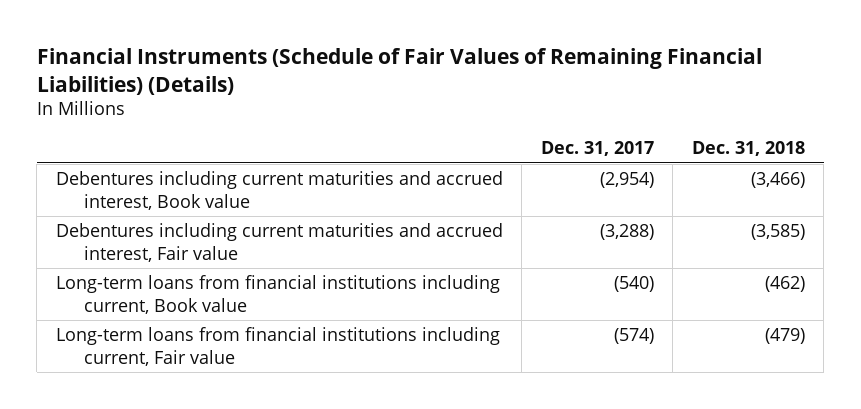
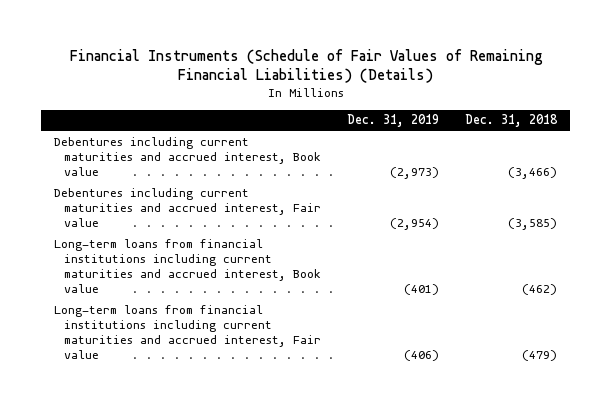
[540,141,654,157] Dec. 31, 2017 -> none
none -> [347,114,440,128] Dec. 31, 2019
[55,275,500,314] Long-term loans from financial institutions including current, Book value -> [54,238,322,293] Long-term loans from financial institutions including current maturities and accrued interest, Book value
[55,327,500,366] Long-term loans from financial institutions including current, Fair value -> [54,304,322,359] Long-term loans from financial institutions including current maturities and accrued interest, Fair value

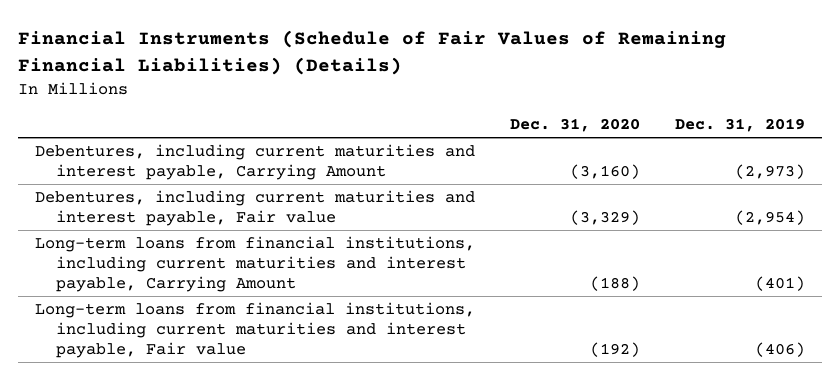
[465,114,559,128] Dec. 31, 2018 -> none
none -> [510,117,641,132] Dec. 31, 2020
[54,136,322,176] Debentures including current maturities and accrued interest, Book value -> [35,144,476,181] Debentures, including current maturities and interest payable, Carrying Amount
[54,187,322,227] Debentures including current maturities and accrued interest, Fair value -> [35,190,476,227] Debentures, including current maturities and interest payable, Fair value
[54,238,322,293] Long-term loans from financial institutions including current maturities and accrued interest, Book value -> [35,236,476,293] Long-term loans from financial institutions, including current maturities and interest payable, Carrying Amount
[54,304,322,359] Long-term loans from financial institutions including current maturities and accrued interest, Fair value -> [35,302,476,359] Long-term loans from financial institutions, including current maturities and interest payable, Fair value

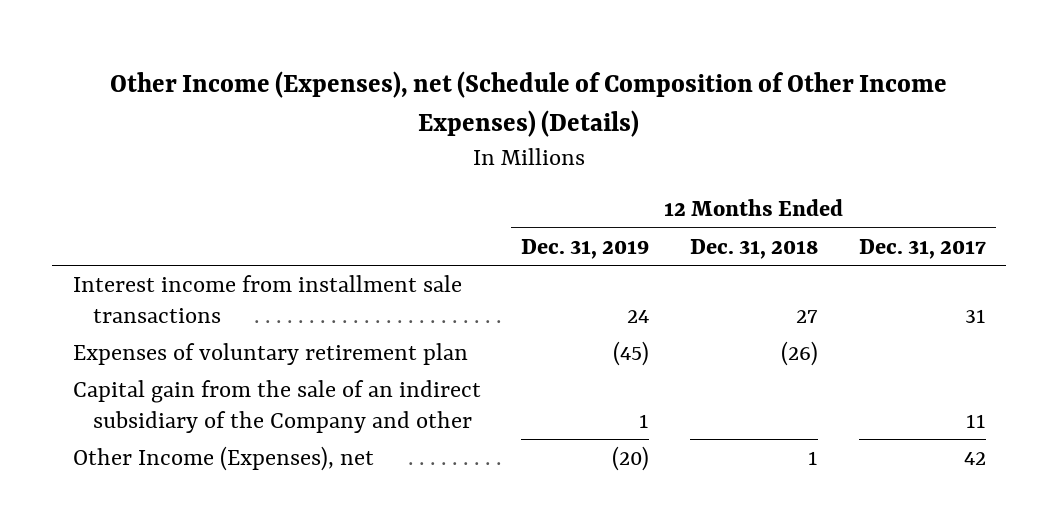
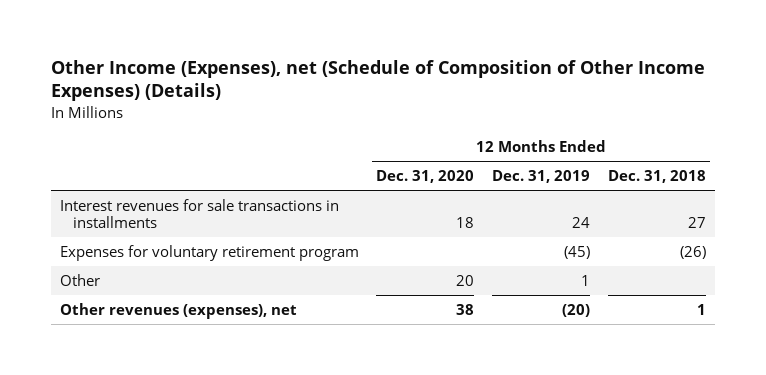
[858,238,986,259] Dec. 31, 2017 -> none
none -> [376,170,475,184] Dec. 31, 2020
[72,274,462,323] Interest income from installment sale transactions -> [59,198,339,228] Interest revenues for sale transactions in installments
[72,342,468,365] Expenses of voluntary retirement plan -> [59,244,359,261] Expenses for voluntary retirement program
[72,379,481,433] Capital gain from the sale of an indirect subsidiary of the Company and other -> [59,273,100,286] Other
[72,445,374,471] Other Income (Expenses), net -> [59,302,297,319] Other revenues (expenses), net

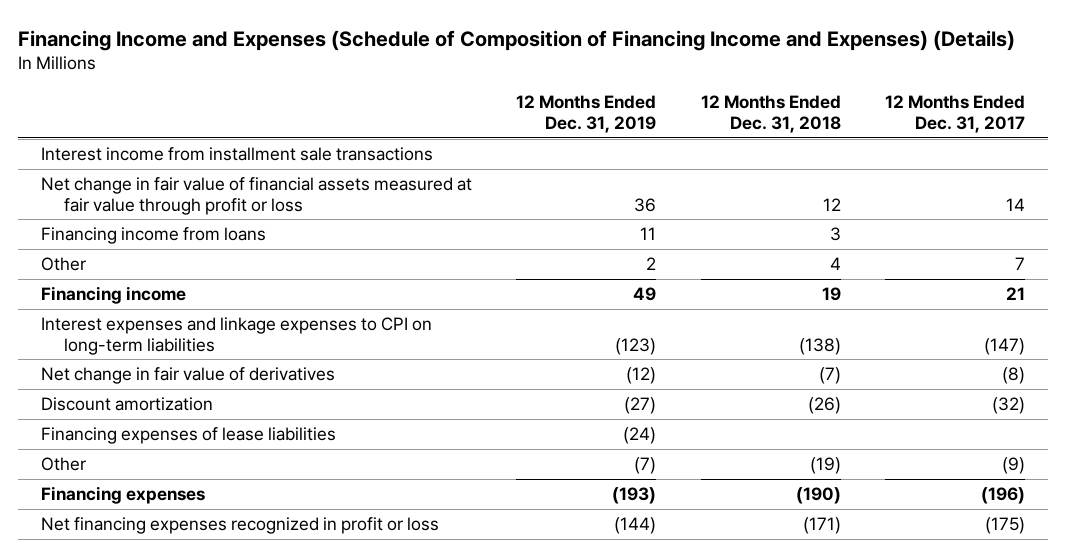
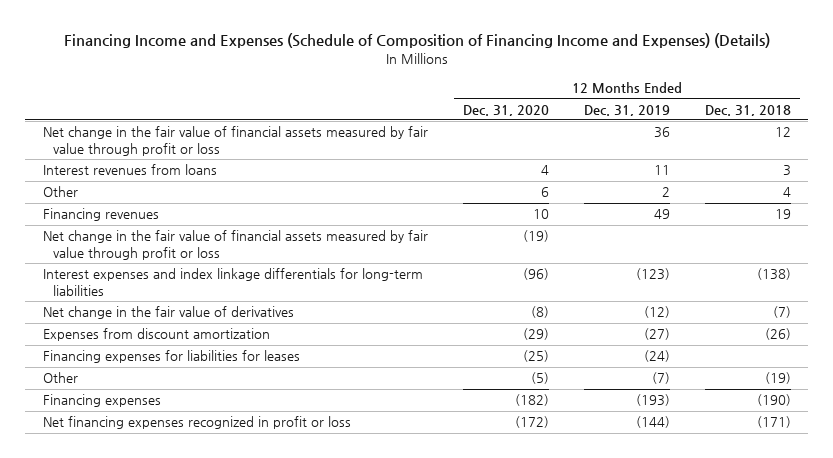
[885,95,1026,133] 12 Months Ended Dec. 31, 2017 -> none
none -> [462,104,549,116] Dec. 31, 2020
[40,147,433,162] Interest income from installment sale transactions -> none
[40,177,472,215] Net change in fair value of financial assets measured at fair value through profit or loss -> [42,126,428,156] Net change in the fair value of financial assets measured by fair value through profit or loss
[40,227,266,245] Financing income from loans -> [42,164,217,176] Interest revenues from loans
[40,286,186,305] Financing income -> [42,208,159,222] Financing revenues
none -> [42,230,428,260] Net change in the fair value of financial assets measured by fair value through profit or loss
[40,317,432,355] Interest expenses and linkage expenses to CPI on long-term liabilities -> [42,268,423,296] Interest expenses and index linkage differentials for long-term liabilities
[40,367,335,385] Net change in fair value of derivatives -> [42,306,294,320] Net change in the fair value of derivatives
[40,397,213,412] Discount amortization -> [42,328,270,342] Expenses from discount amortization
[40,427,336,445] Financing expenses of lease liabilities -> [42,350,300,364] Financing expenses for liabilities for leases

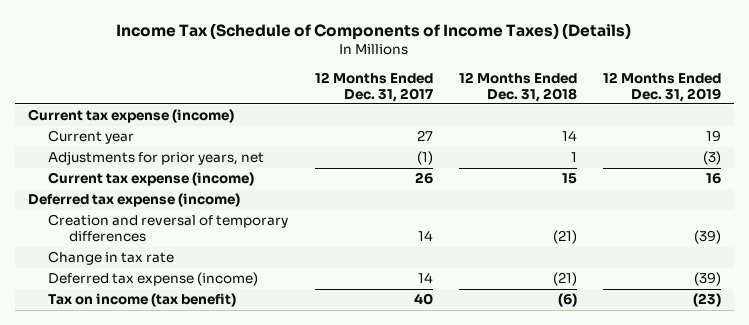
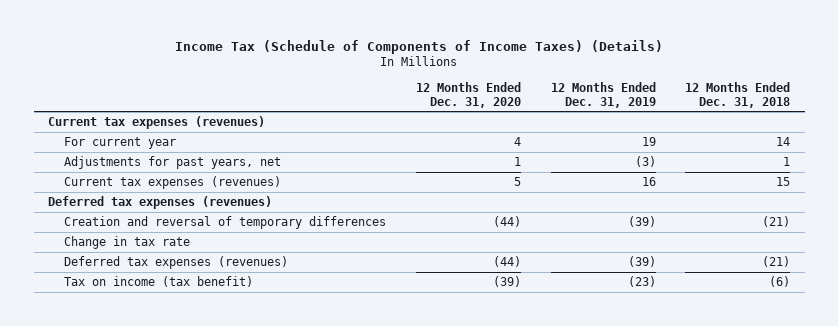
[314,71,433,102] 12 Months Ended Dec. 31, 2017 -> none
none -> [415,81,521,108] 12 Months Ended Dec. 31, 2020
[28,193,241,208] Deferred tax expense (income) -> none
[28,109,235,124] Current tax expense (income) -> [48,116,266,130] Current tax expenses (revenues)
[48,130,135,145] Current year -> [64,137,177,150] For current year
[48,151,265,166] Adjustments for prior years, net -> [64,156,282,170] Adjustments for past years, net
[48,172,255,187] Current tax expense (income) -> [64,176,282,190] Current tax expenses (revenues)
none -> [48,196,273,210] Deferred tax expenses (revenues)
[48,272,259,287] Deferred tax expense (income) -> [64,256,289,270] Deferred tax expenses (revenues)

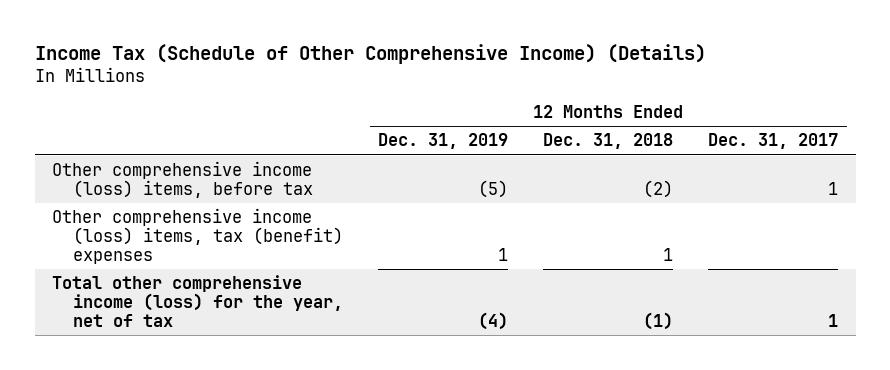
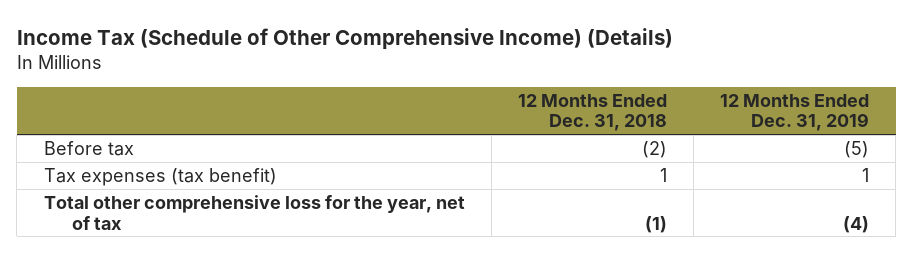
[708,133,839,150] Dec. 31, 2017 -> none
[51,161,314,198] Other comprehensive income (loss) items, before tax -> [43,140,134,156] Before tax
[51,208,344,264] Other comprehensive income (loss) items, tax (benefit) expenses -> [43,167,277,186] Tax expenses (tax benefit)
[51,275,344,327] Total other comprehensive income (loss) for the year, net of tax -> [43,194,465,230] Total other comprehensive loss for the year, net of tax

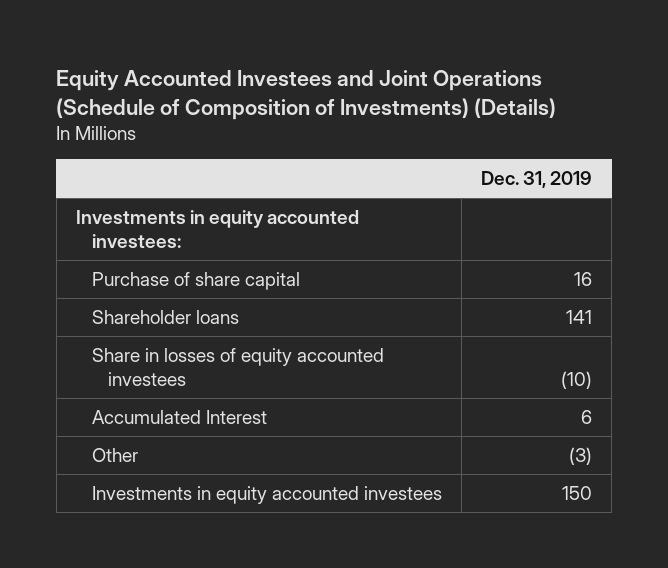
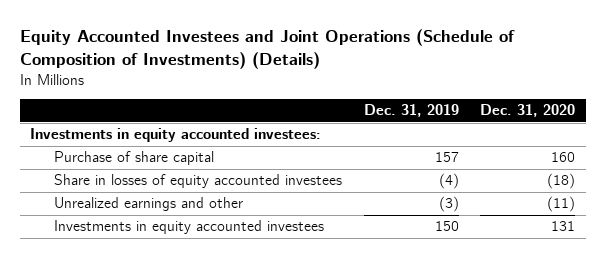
none -> [480,104,576,118] Dec. 31, 2020
[91,309,239,324] Shareholder loans -> none
[91,409,267,424] Accumulated Interest -> none
[574,271,593,286] 16 -> [434,152,459,163] 157
[561,370,593,389] (10) -> [438,173,459,190] (4)
[91,447,138,462] Other -> [53,197,243,212] Unrealized earnings and other

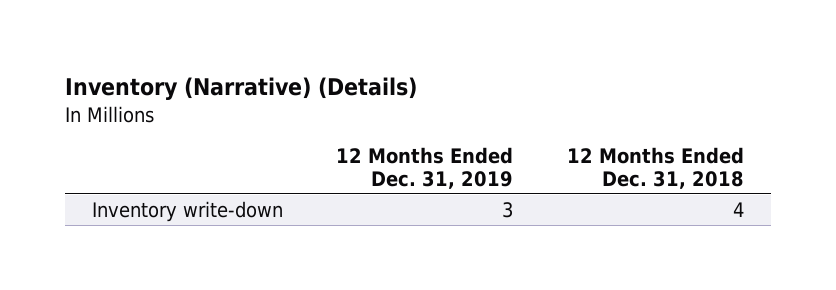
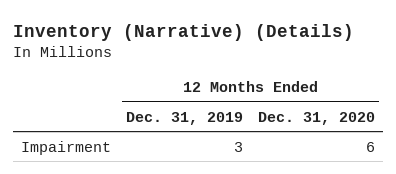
[567,147,745,189] 12 Months Ended Dec. 31, 2018 -> none
none -> [258,111,376,125] Dec. 31, 2020
[91,201,283,223] Inventory write-down -> [20,140,111,155] Impairment

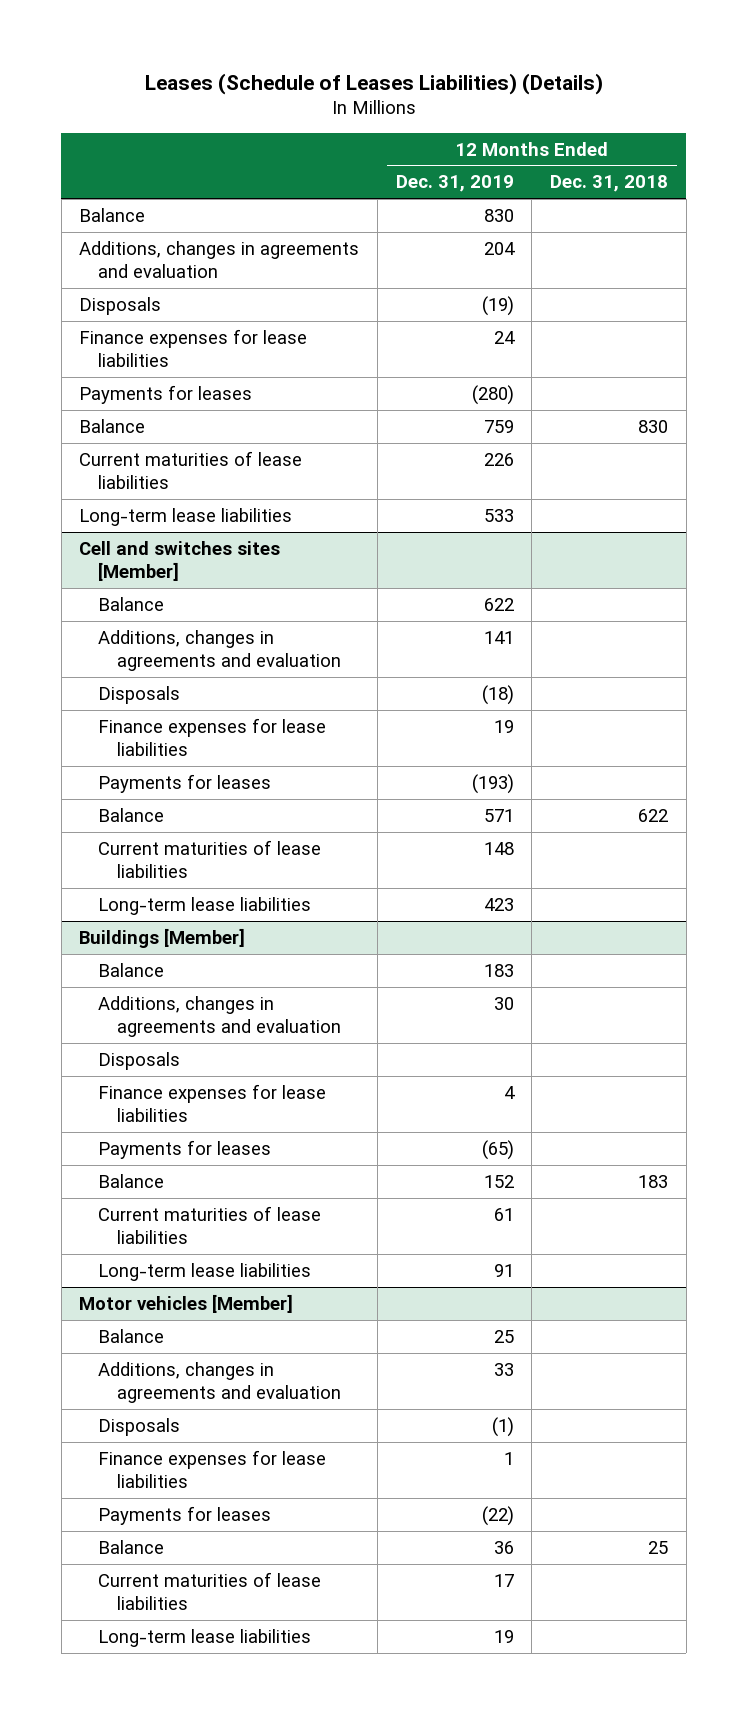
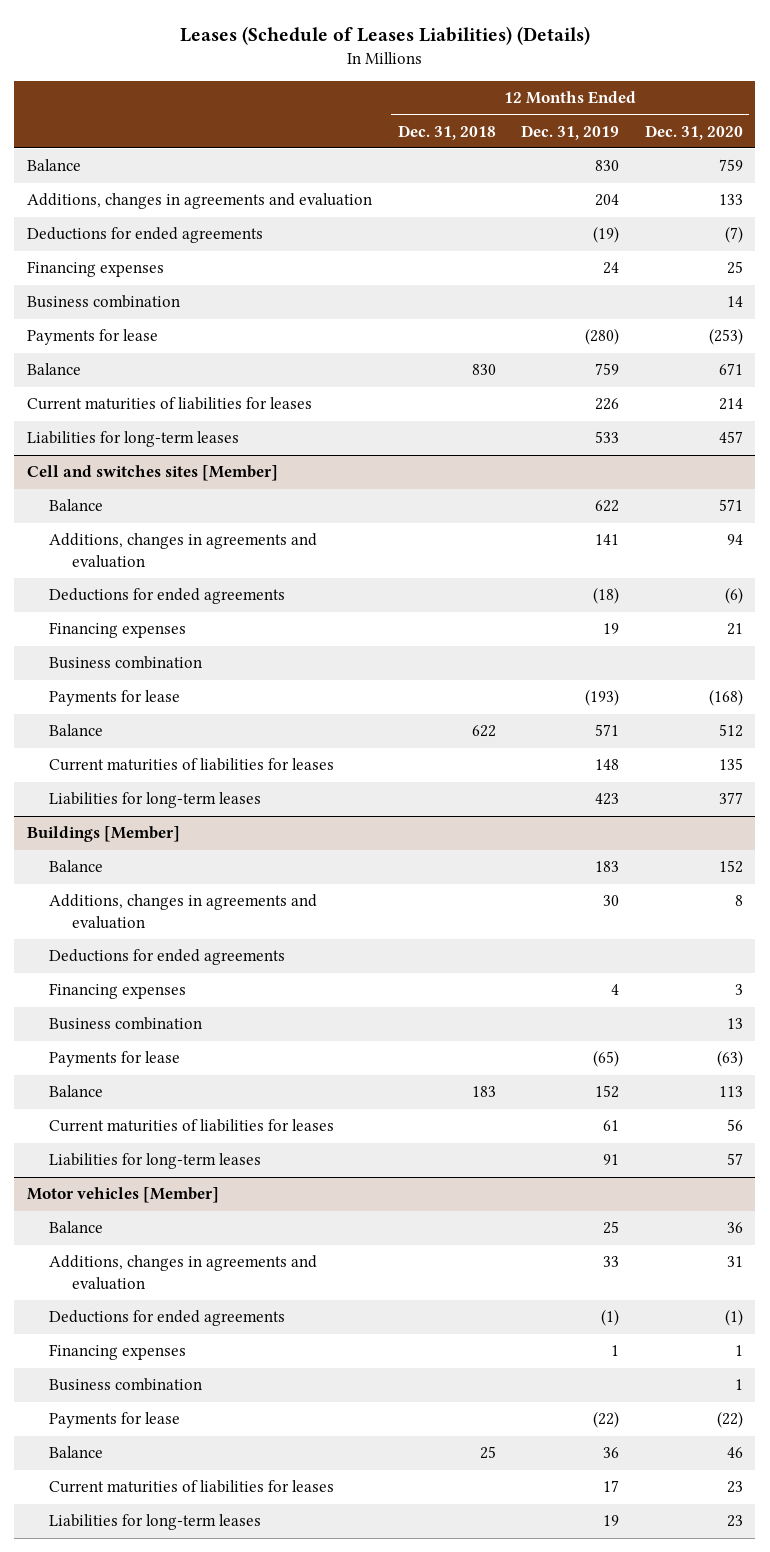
none -> [644,124,743,140] Dec. 31, 2020
[79,296,162,315] Disposals -> [27,227,264,244] Deductions for ended agreements
[79,328,308,367] Finance expenses for lease liabilities -> [27,261,165,278] Financing expenses
none -> [27,295,181,309] Business combination
[79,384,253,404] Payments for leases -> [27,329,159,346] Payments for lease
[79,450,303,489] Current maturities of lease liabilities -> [27,397,313,411] Current maturities of liabilities for leases
[79,507,293,526] Long-term lease liabilities -> [27,431,240,448] Liabilities for long-term leases
[97,685,180,704] Disposals -> [49,588,286,605] Deductions for ended agreements
[97,717,326,756] Finance expenses for lease liabilities -> [49,622,187,639] Financing expenses
none -> [49,656,203,670] Business combination
[97,773,271,793] Payments for leases -> [49,690,181,707] Payments for lease
[97,839,321,878] Current maturities of lease liabilities -> [49,758,335,772] Current maturities of liabilities for leases
[97,896,311,915] Long-term lease liabilities -> [49,792,262,809] Liabilities for long-term leases
[97,1051,180,1070] Disposals -> [49,949,286,966] Deductions for ended agreements
[97,1083,326,1122] Finance expenses for lease liabilities -> [49,983,187,1000] Financing expenses
none -> [49,1017,203,1031] Business combination
[97,1139,271,1159] Payments for leases -> [49,1051,181,1068] Payments for lease
[97,1205,321,1244] Current maturities of lease liabilities -> [49,1119,335,1133] Current maturities of liabilities for leases
[97,1262,311,1281] Long-term lease liabilities -> [49,1153,262,1170] Liabilities for long-term leases
[97,1417,180,1436] Disposals -> [49,1310,286,1327] Deductions for ended agreements
[97,1449,326,1488] Finance expenses for lease liabilities -> [49,1344,187,1361] Financing expenses
none -> [49,1378,203,1392] Business combination
[97,1505,271,1525] Payments for leases -> [49,1412,181,1429] Payments for lease
[97,1571,321,1610] Current maturities of lease liabilities -> [49,1480,335,1494] Current maturities of liabilities for leases
[97,1628,311,1647] Long-term lease liabilities -> [49,1514,262,1531] Liabilities for long-term leases

